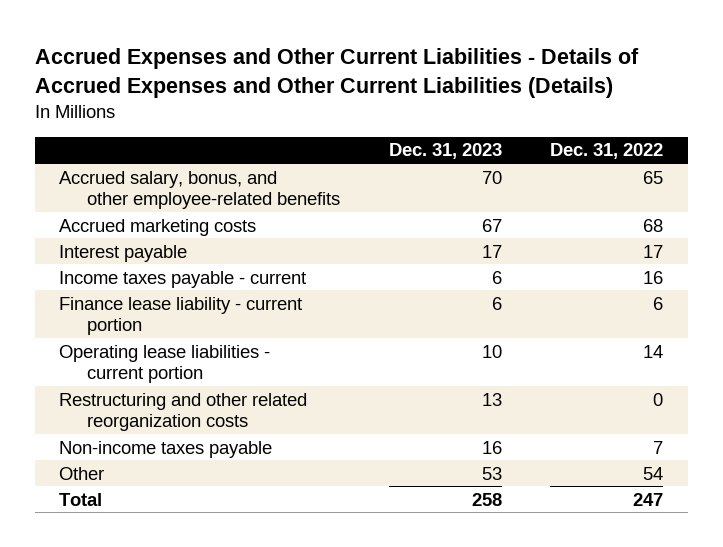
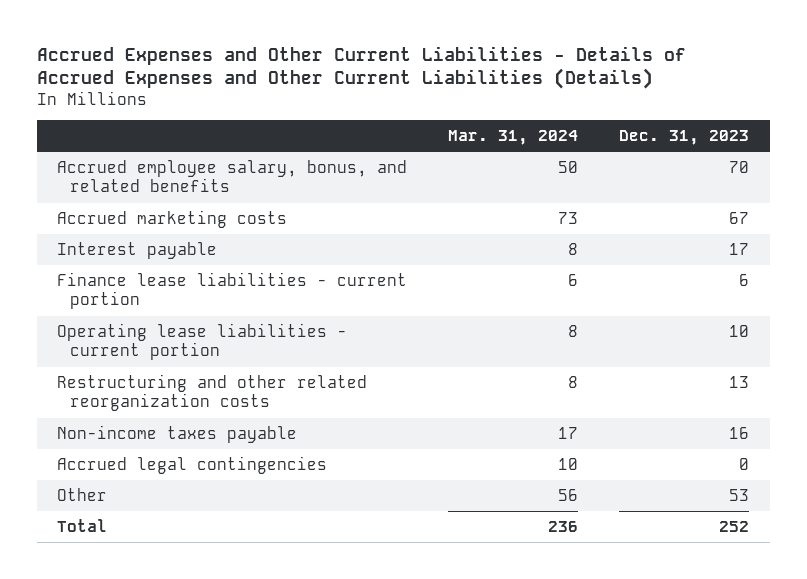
[550,143,664,160] Dec. 31, 2022 -> none
none -> [448,130,579,146] Mar. 31, 2024
[59,170,341,210] Accrued salary, bonus, and other employee-related benefits -> [57,159,408,193] Accrued employee salary, bonus, and related benefits
[59,270,307,288] Income taxes payable - current -> none
[59,296,303,336] Finance lease liability - current portion -> [57,271,408,310] Finance lease liabilities - current portion
none -> [57,455,328,474] Accrued legal contingencies
[471,492,502,506] 258 -> [719,520,750,532] 252

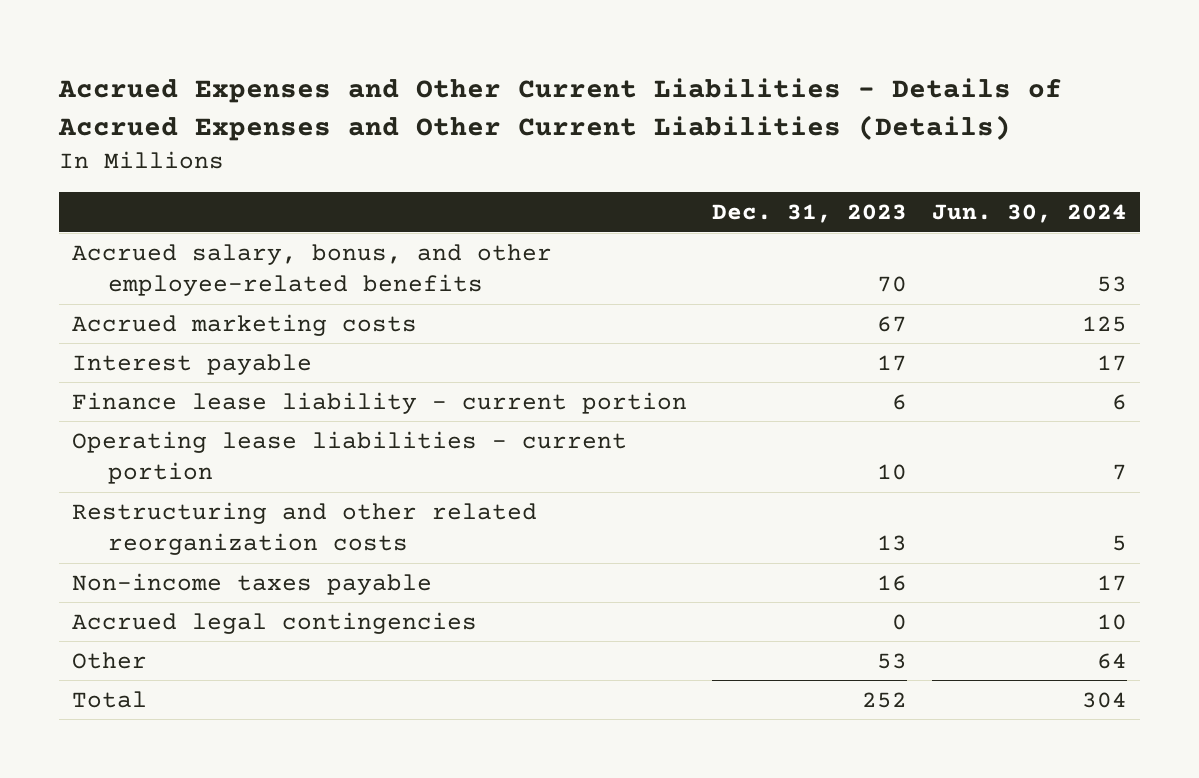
[448,130,579,146] Mar. 31, 2024 -> none
none -> [932,203,1128,223] Jun. 30, 2024
[57,159,408,193] Accrued employee salary, bonus, and related benefits -> [71,243,552,297] Accrued salary, bonus, and other employee-related benefits
[57,271,408,310] Finance lease liabilities - current portion -> [71,391,687,414] Finance lease liability - current portion

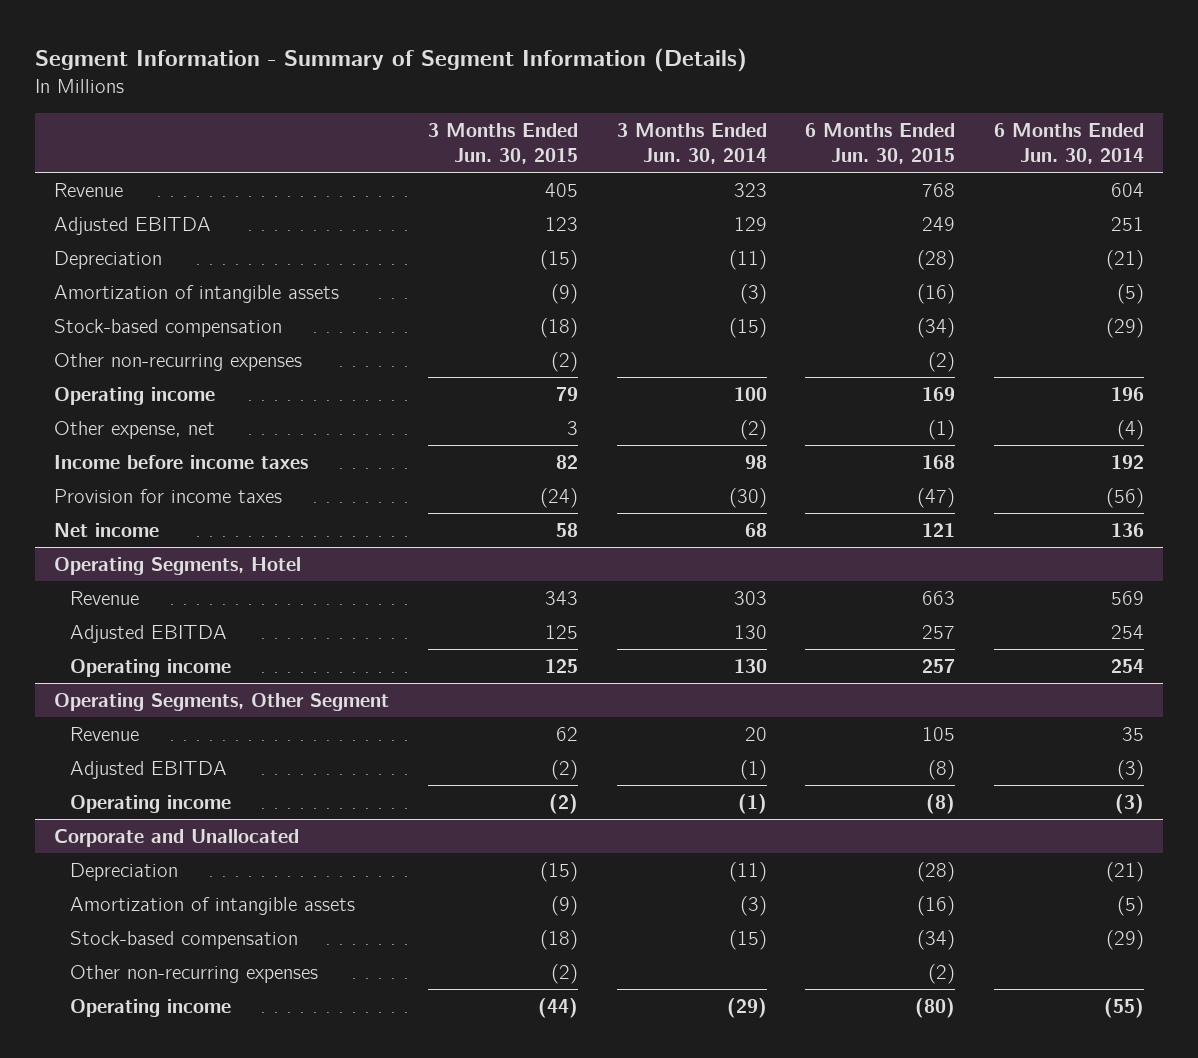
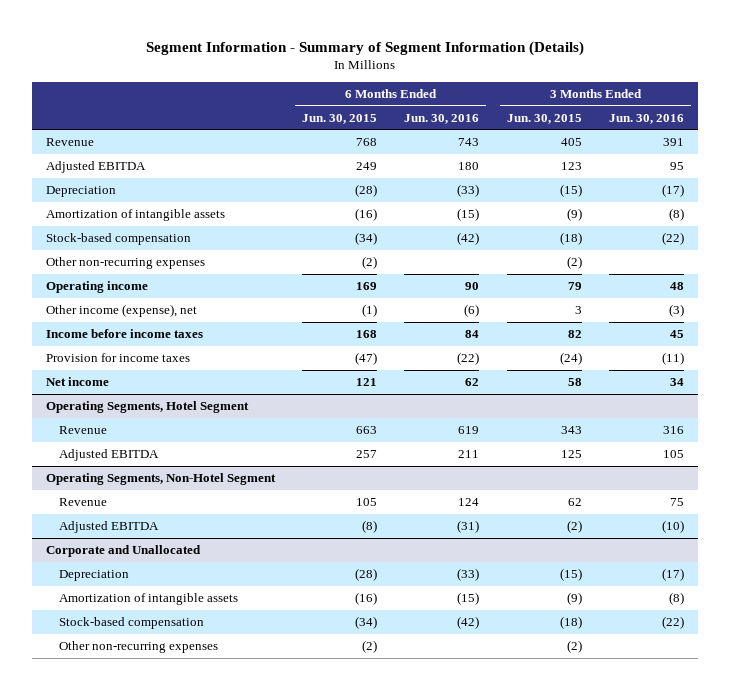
[616,123,767,164] 3 Months Ended Jun. 30, 2014 -> none
[993,123,1144,164] 6 Months Ended Jun. 30, 2014 -> none
none -> [404,113,480,124] Jun. 30, 2016
none -> [609,113,685,124] Jun. 30, 2016
[54,421,216,440] Other expense, net -> [45,304,197,318] Other income (expense), net
[54,557,302,576] Operating Segments, Hotel -> [45,401,249,414] Operating Segments, Hotel Segment
[69,659,231,678] Operating income -> none
[54,693,390,712] Operating Segments, Other Segment -> none
none -> [45,473,276,486] Operating Segments, Non-Hotel Segment
[69,795,231,814] Operating income -> none
[69,999,231,1018] Operating income -> none

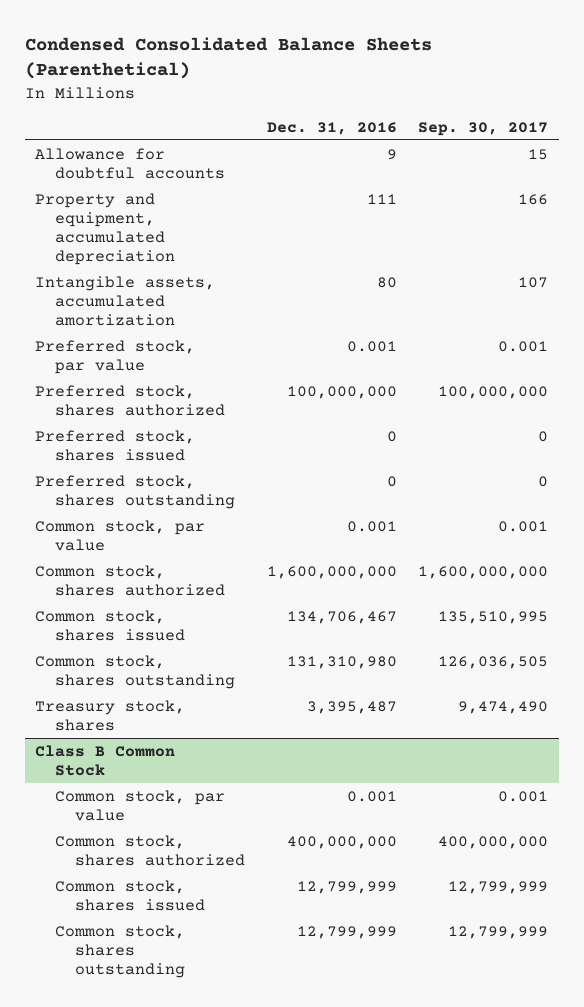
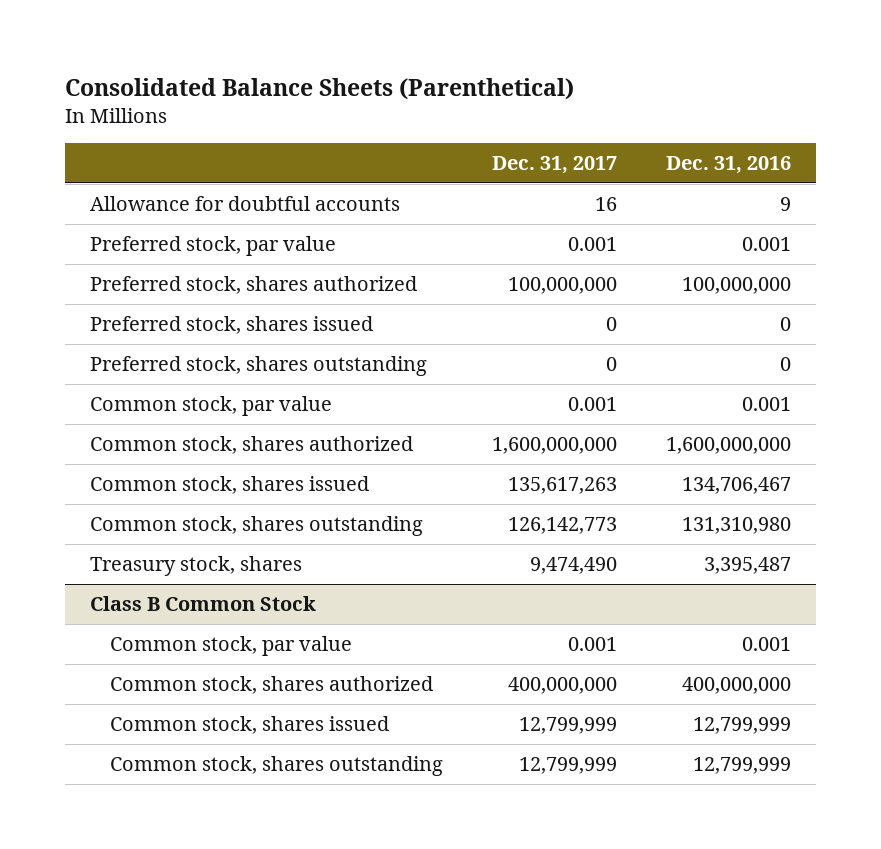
[24,36,432,80] Condensed Consolidated Balance Sheets (Parenthetical) -> [65,78,575,101] Consolidated Balance Sheets (Parenthetical)
[418,121,549,136] Sep. 30, 2017 -> none
none -> [492,155,618,174] Dec. 31, 2017
[35,192,176,265] Property and equipment, accumulated depreciation -> none
[35,275,216,326] Intangible assets, accumulated amortization -> none

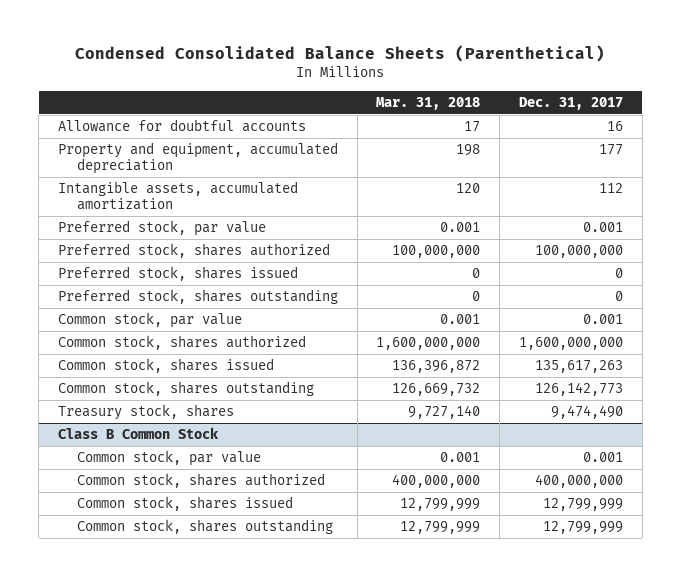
[65,78,575,101] Consolidated Balance Sheets (Parenthetical) -> [75,45,606,63] Condensed Consolidated Balance Sheets (Parenthetical)
[666,155,792,174] Dec. 31, 2016 -> none
none -> [376,96,481,110] Mar. 31, 2018
none -> [57,142,338,175] Property and equipment, accumulated depreciation
none -> [57,181,298,211] Intangible assets, accumulated amortization

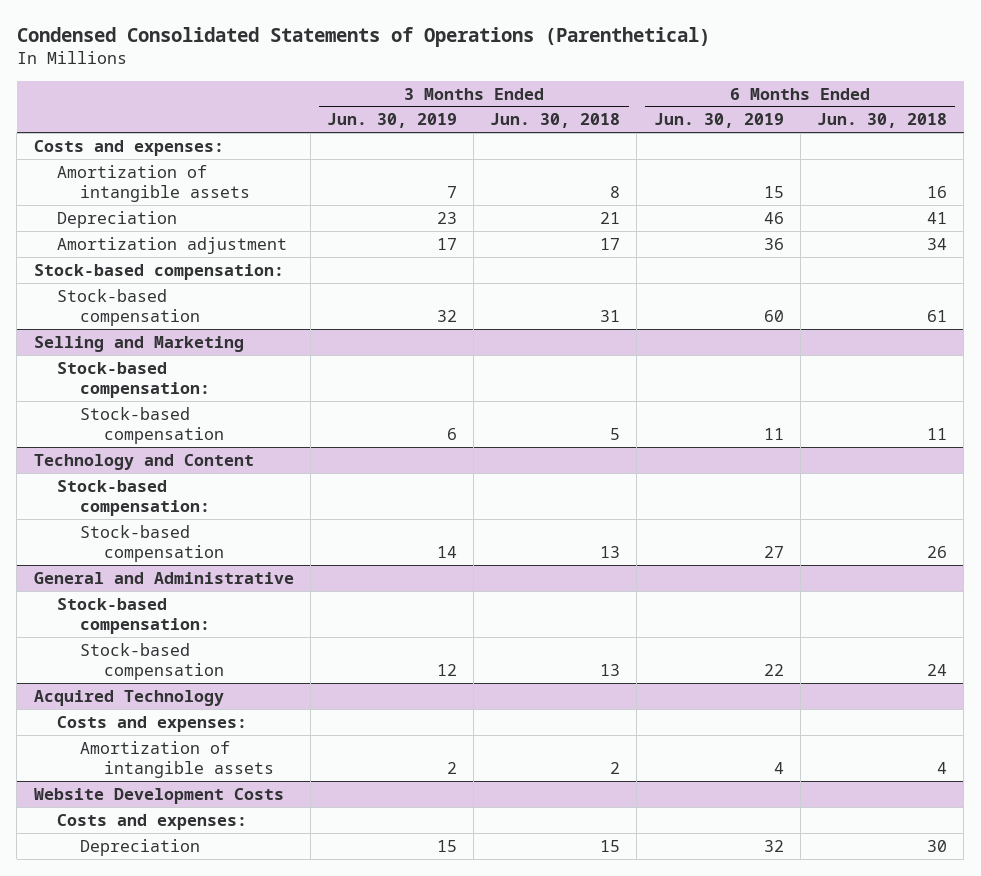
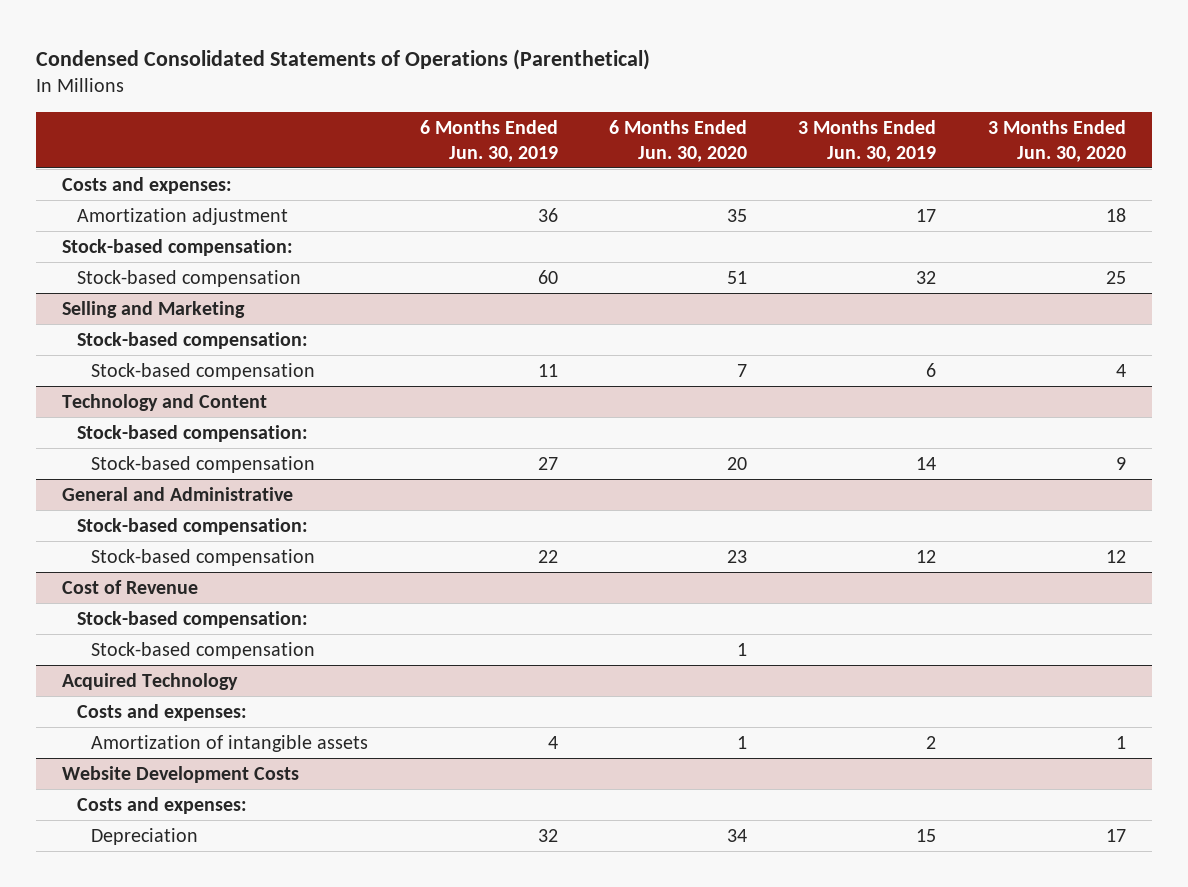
[490,113,621,129] Jun. 30, 2018 -> none
[816,113,947,129] Jun. 30, 2018 -> none
none -> [608,119,747,162] 6 Months Ended Jun. 30, 2020
none -> [987,119,1126,162] 3 Months Ended Jun. 30, 2020
[56,164,251,202] Amortization of intangible assets -> none
[56,210,177,228] Depreciation -> none
none -> [61,579,198,594] Cost of Revenue
none -> [76,610,308,628] Stock-based compensation:
none -> [91,641,316,659] Stock-based compensation

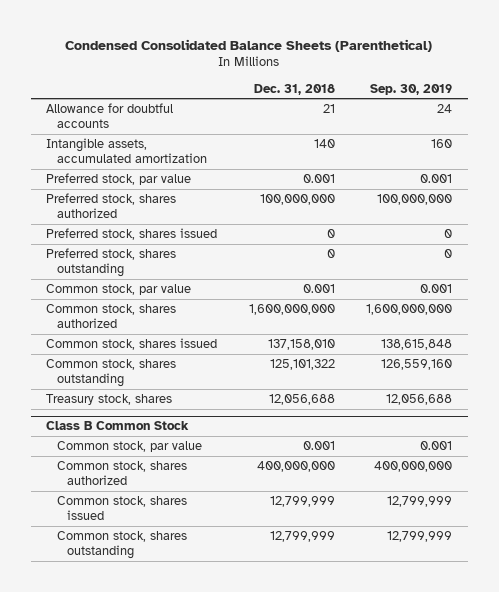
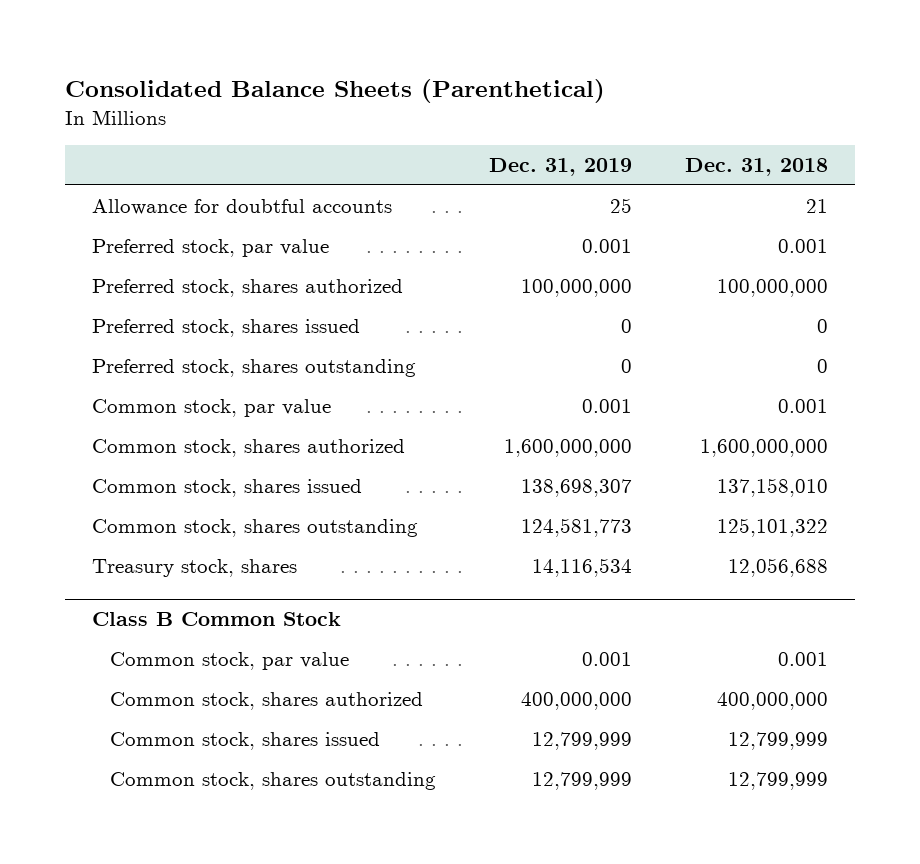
[65,38,433,52] Condensed Consolidated Balance Sheets (Parenthetical) -> [65,78,606,103] Consolidated Balance Sheets (Parenthetical)
[370,83,453,95] Sep. 30, 2019 -> none
none -> [489,157,633,176] Dec. 31, 2019
[46,137,207,163] Intangible assets, accumulated amortization -> none

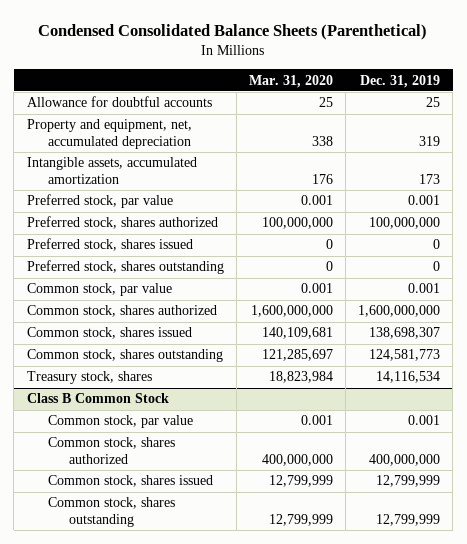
[65,78,606,103] Consolidated Balance Sheets (Parenthetical) -> [38,23,428,40] Condensed Consolidated Balance Sheets (Parenthetical)
[685,157,829,176] Dec. 31, 2018 -> none
none -> [248,74,333,88] Mar. 31, 2020
none -> [26,119,192,150] Property and equipment, net, accumulated depreciation
none -> [26,157,197,185] Intangible assets, accumulated amortization

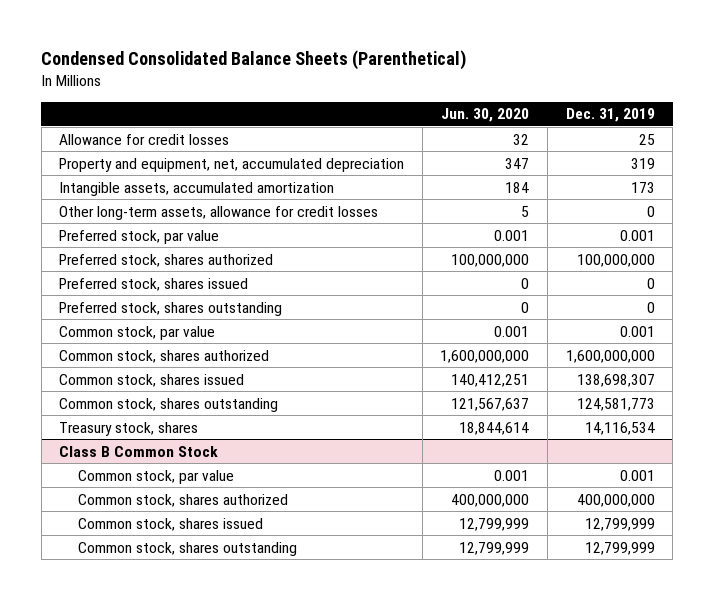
[248,74,333,88] Mar. 31, 2020 -> none
none -> [441,108,530,123] Jun. 30, 2020
[26,96,212,108] Allowance for doubtful accounts -> [59,133,230,145] Allowance for credit losses
none -> [59,205,379,220] Other long-term assets, allowance for credit losses

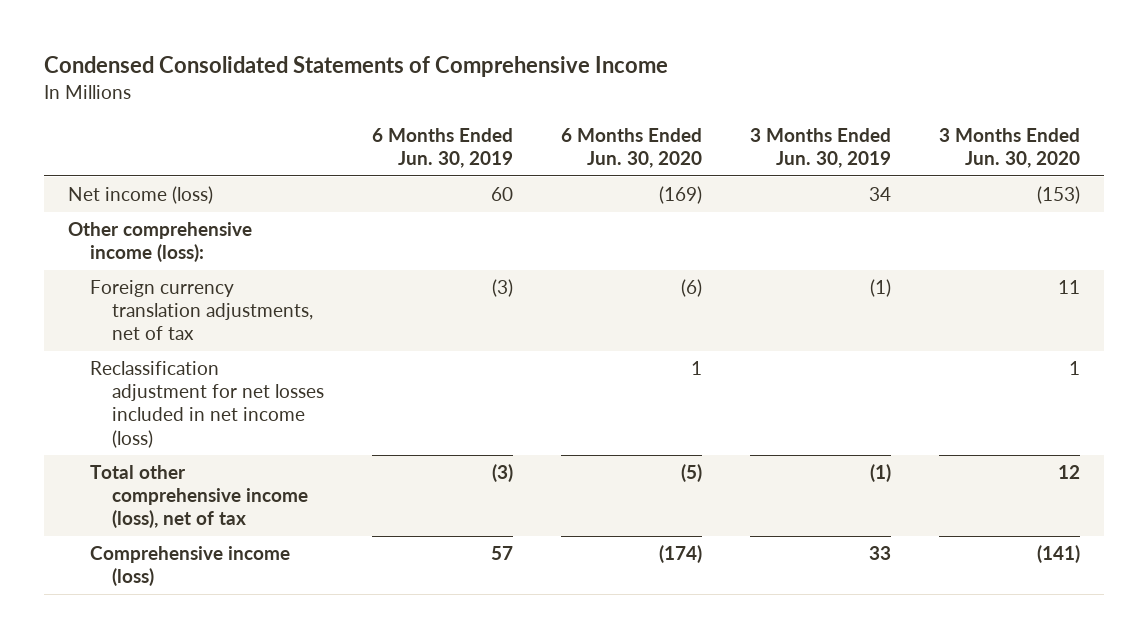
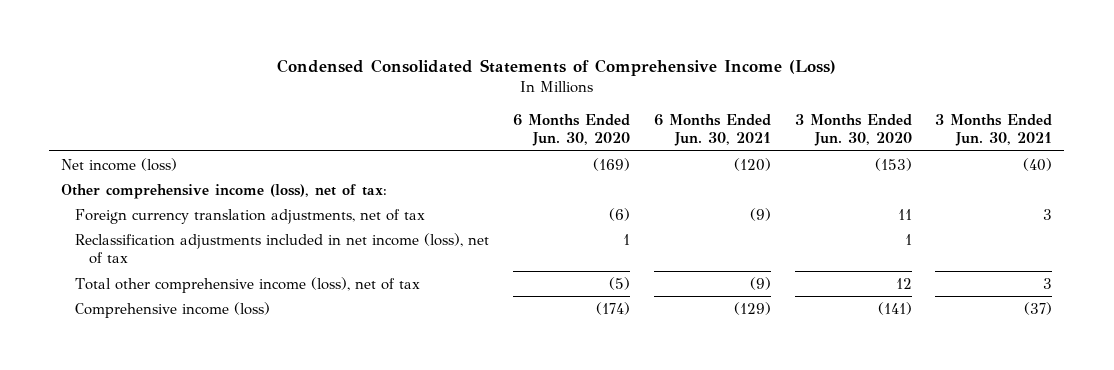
[43,56,668,78] Condensed Consolidated Statements of Comprehensive Income -> [276,59,836,77] Condensed Consolidated Statements of Comprehensive Income (Loss)
[371,128,513,169] 6 Months Ended Jun. 30, 2019 -> none
[749,128,891,169] 3 Months Ended Jun. 30, 2019 -> none
none -> [653,113,771,147] 6 Months Ended Jun. 30, 2021
none -> [935,113,1053,147] 3 Months Ended Jun. 30, 2021
[67,222,252,263] Other comprehensive income (loss): -> [61,183,388,199] Other comprehensive income (loss), net of tax:
[89,361,324,448] Reclassification adjustment for net losses included in net income (loss) -> [74,232,489,265] Reclassification adjustments included in net income (loss), net of tax

